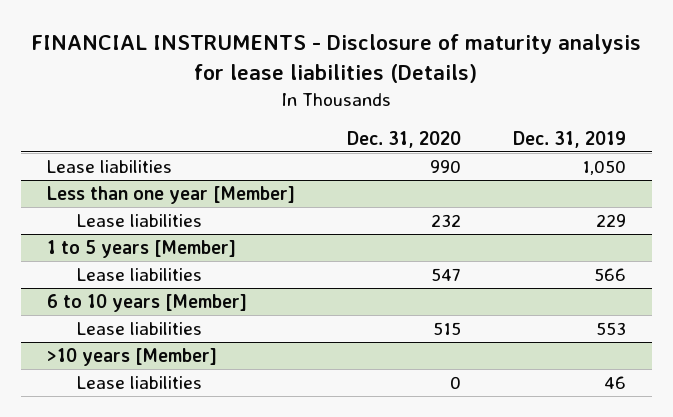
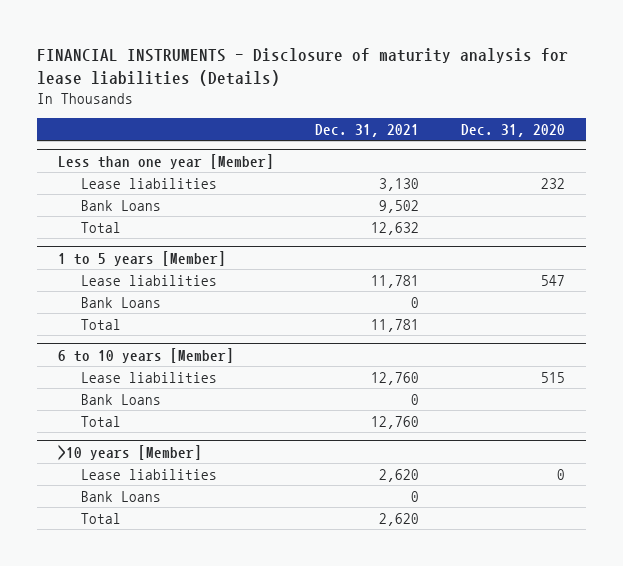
[512,130,626,148] Dec. 31, 2019 -> none
none -> [315,123,420,137] Dec. 31, 2021
[46,159,172,173] Lease liabilities -> none
none -> [80,199,161,211] Bank Loans
none -> [80,221,121,233] Total
none -> [80,296,161,308] Bank Loans
none -> [80,318,121,330] Total
none -> [80,393,161,405] Bank Loans
none -> [80,415,121,427] Total
none -> [80,490,161,502] Bank Loans
none -> [80,512,121,524] Total

